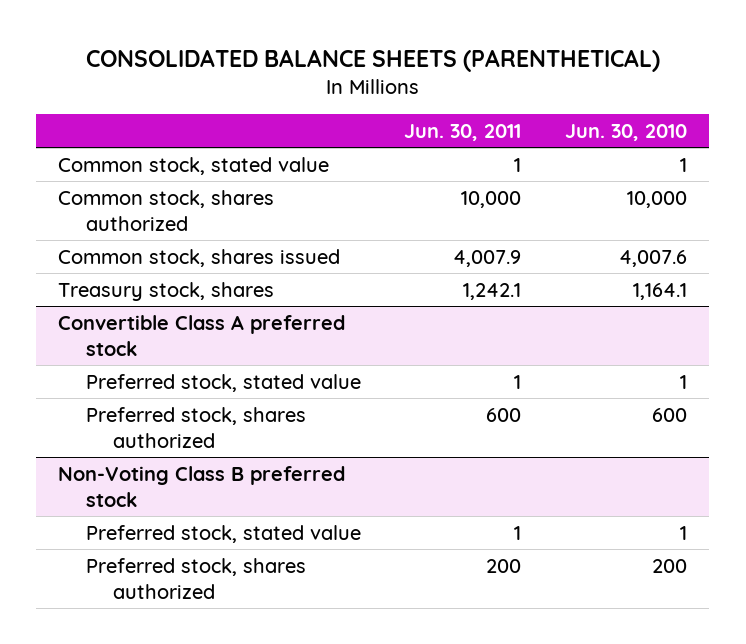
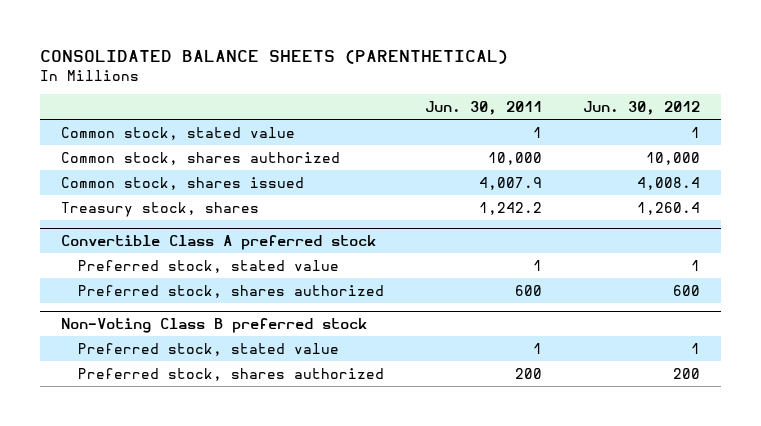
[565,123,688,141] Jun. 30, 2010 -> none
none -> [583,101,701,116] Jun. 30, 2012
[463,282,522,300] 1,242.1 -> [479,201,543,215] 1,242.2

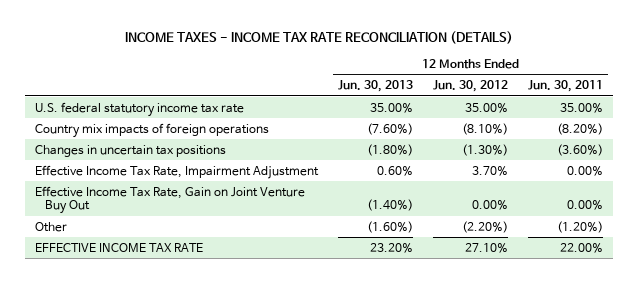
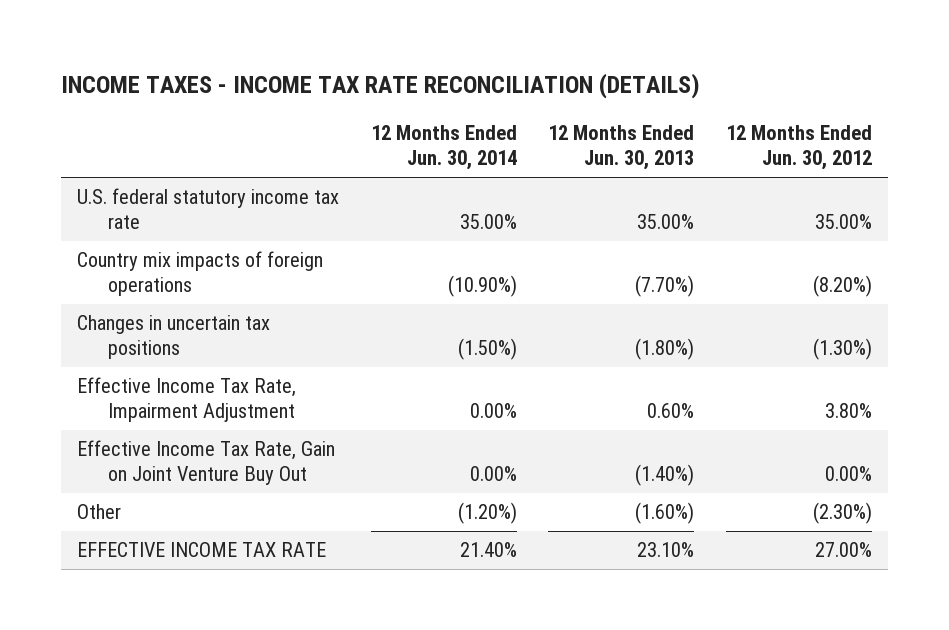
[528,80,604,93] Jun. 30, 2011 -> none
none -> [370,125,517,171] 12 Months Ended Jun. 30, 2014
[367,122,414,135] (7.60%) -> [635,275,695,298] (7.70%)
[462,122,509,135] (8.10%) -> [813,275,873,298] (8.20%)
[472,165,509,176] 3.70% -> [825,403,873,419] 3.80%
[462,220,509,233] (2.20%) -> [813,502,873,525] (2.30%)
[370,242,414,253] 23.20% -> [637,542,695,558] 23.10%
[465,242,509,253] 27.10% -> [815,542,873,558] 27.00%

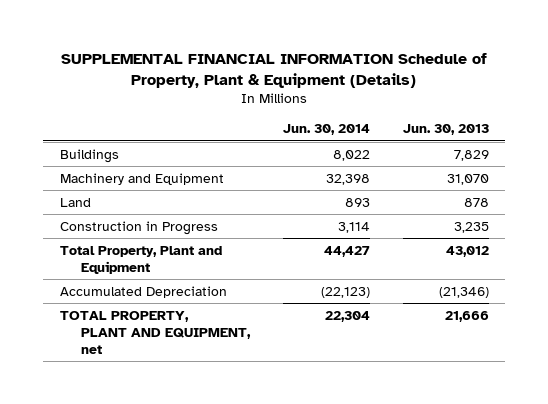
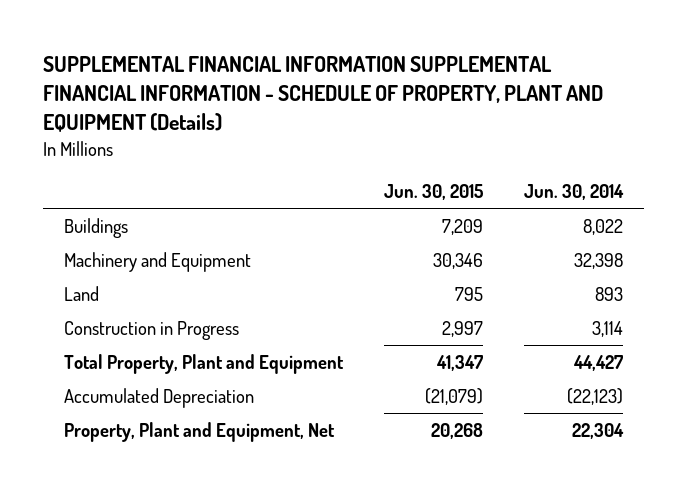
[61,53,488,89] SUPPLEMENTAL FINANCIAL INFORMATION Schedule of Property, Plant & Equipment (Details) -> [43,56,604,133] SUPPLEMENTAL FINANCIAL INFORMATION SUPPLEMENTAL FINANCIAL INFORMATION - SCHEDULE OF PROPERTY, PLANT AND EQUIPMENT (Details)
[402,124,489,136] Jun. 30, 2013 -> none
none -> [384,183,484,200] Jun. 30, 2015
[59,310,251,354] TOTAL PROPERTY, PLANT AND EQUIPMENT, net -> [63,421,335,442] Property, Plant and Equipment, Net

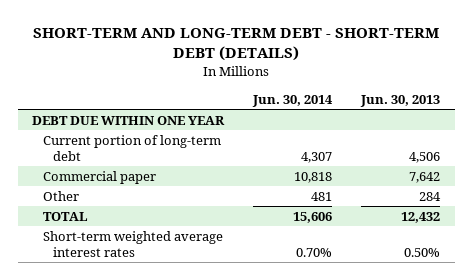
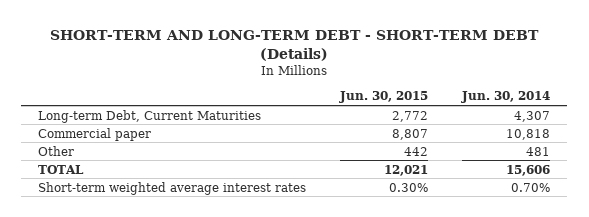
[33,28,440,62] SHORT-TERM AND LONG-TERM DEBT - SHORT-TERM DEBT (DETAILS) -> [50,29,540,61] SHORT-TERM AND LONG-TERM DEBT - SHORT-TERM DEBT (Details)
[360,94,441,107] Jun. 30, 2013 -> none
none -> [339,91,429,104] Jun. 30, 2015
[32,115,226,125] DEBT DUE WITHIN ONE YEAR -> none
[42,134,221,161] Current portion of long-term debt -> [38,109,262,123] Long-term Debt, Current Maturities

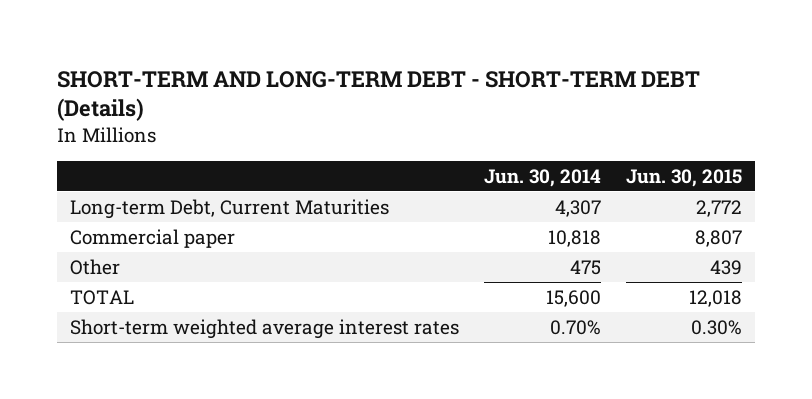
[404,146,429,156] 442 -> [710,259,743,275] 439
[526,146,551,156] 481 -> [569,259,601,275] 475
[384,164,429,176] 12,021 -> [689,289,743,307] 12,018
[506,164,551,176] 15,606 -> [545,289,601,307] 15,600

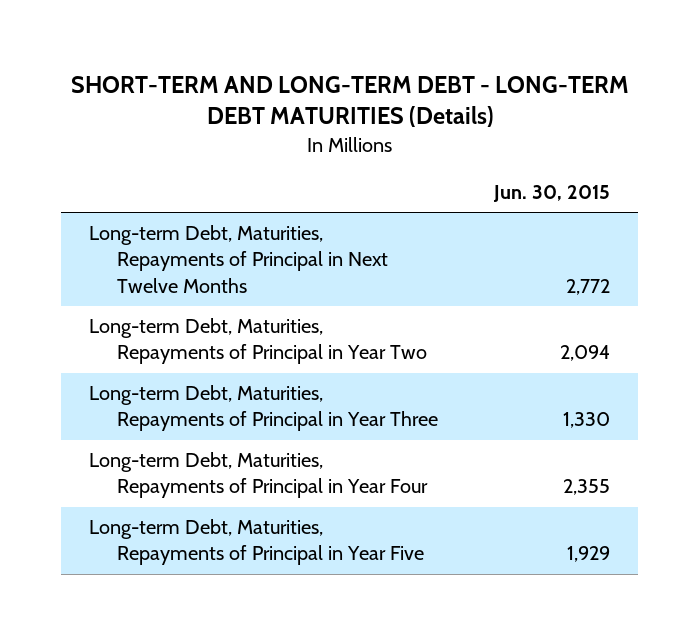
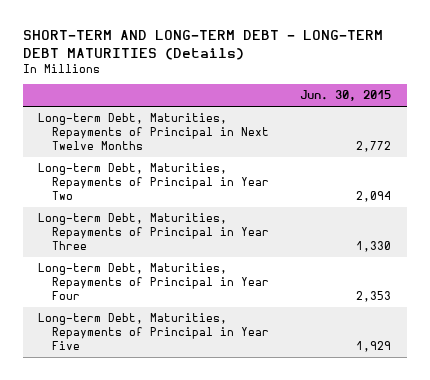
[562,479,610,496] 2,355 -> [356,291,392,303] 2,353

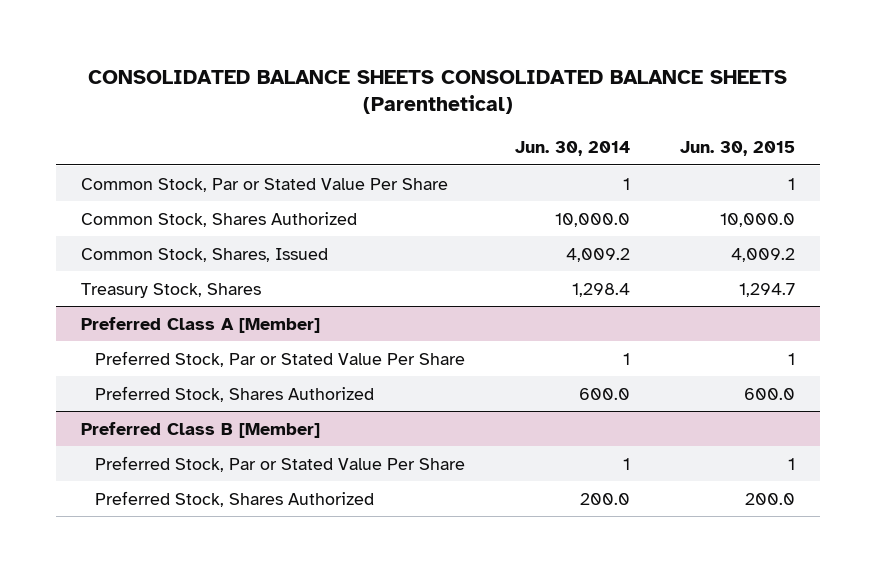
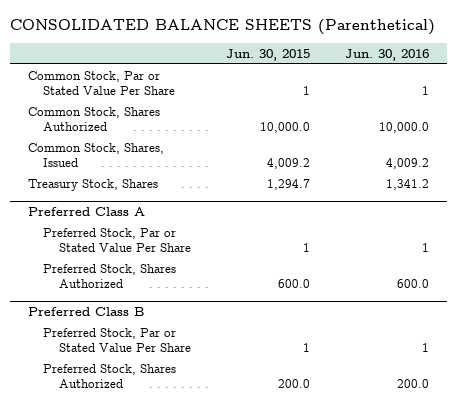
[87,69,787,115] CONSOLIDATED BALANCE SHEETS CONSOLIDATED BALANCE SHEETS (Parenthetical) -> [10,19,436,36] CONSOLIDATED BALANCE SHEETS (Parenthetical)
[514,140,630,156] Jun. 30, 2014 -> none
none -> [345,48,430,61] Jun. 30, 2016
[81,316,321,333] Preferred Class A [Member] -> [27,207,145,217] Preferred Class A
[81,421,321,438] Preferred Class B [Member] -> [27,307,144,317] Preferred Class B

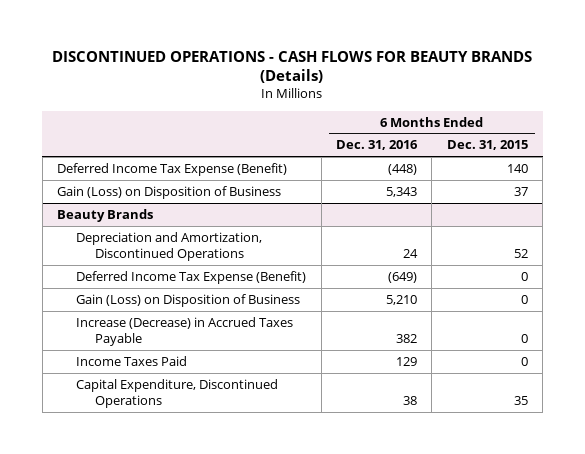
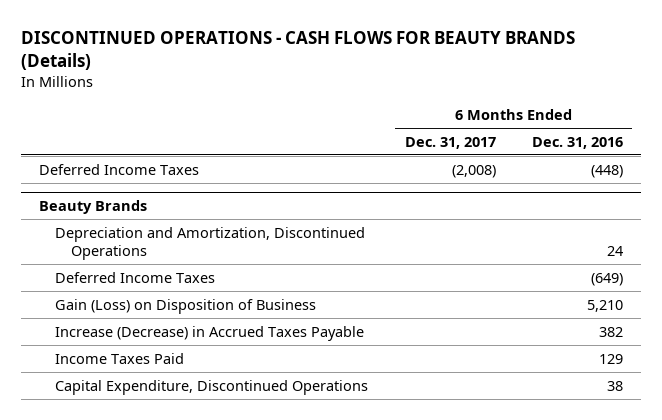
[446,140,528,151] Dec. 31, 2015 -> none
none -> [404,136,496,149] Dec. 31, 2017
[57,185,282,199] Gain (Loss) on Disposition of Business -> none
[57,162,288,176] Deferred Income Tax Expense (Benefit) -> [39,163,200,175] Deferred Income Taxes
[76,270,307,284] Deferred Income Tax Expense (Benefit) -> [55,271,216,283] Deferred Income Taxes

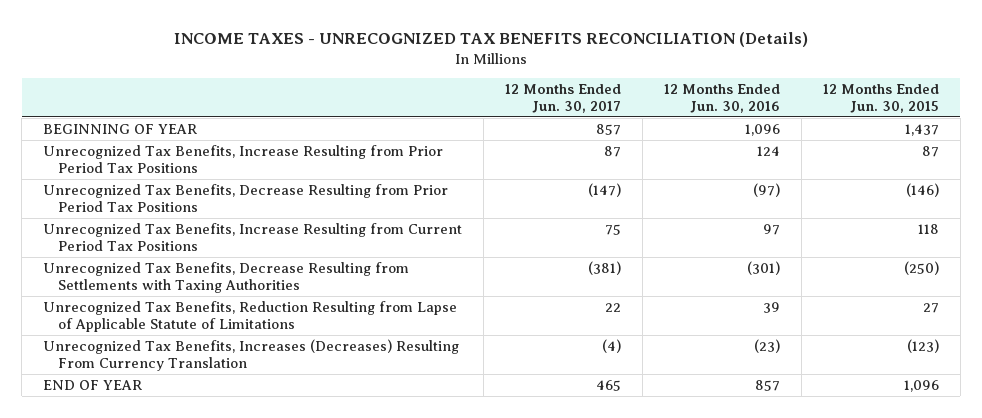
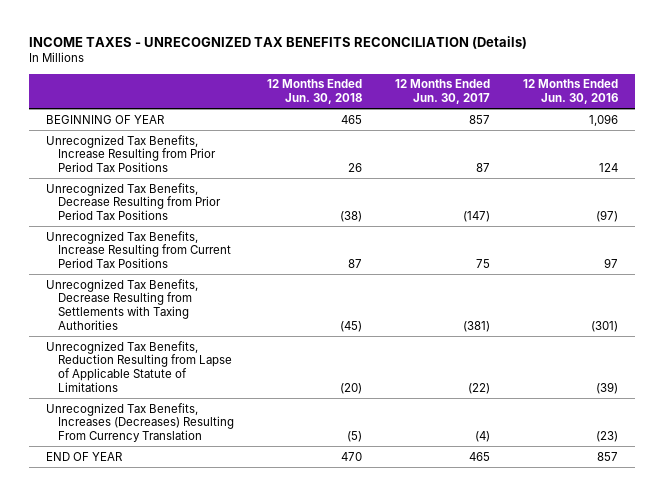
[822,83,939,113] 12 Months Ended Jun. 30, 2015 -> none
none -> [266,79,362,105] 12 Months Ended Jun. 30, 2018
[605,302,622,312] 22 -> [468,382,491,394] (22)
[762,301,780,313] 39 -> [596,381,619,394] (39)

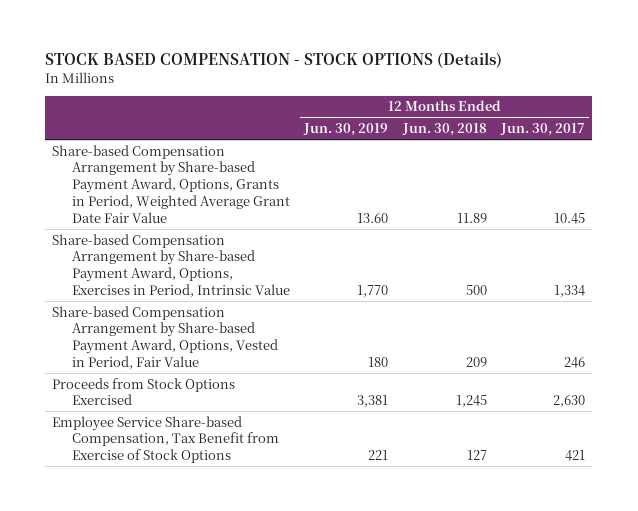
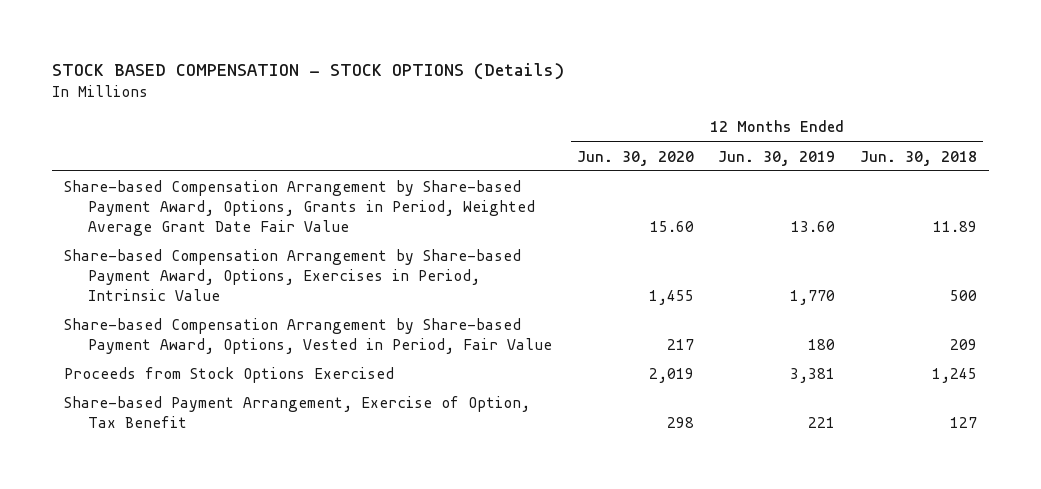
[500,123,586,137] Jun. 30, 2017 -> none
none -> [576,150,694,166] Jun. 30, 2020
[52,415,279,464] Employee Service Share-based Compensation, Tax Benefit from Exercise of Stock Options -> [64,396,531,428] Share-based Payment Arrangement, Exercise of Option, Tax Benefit

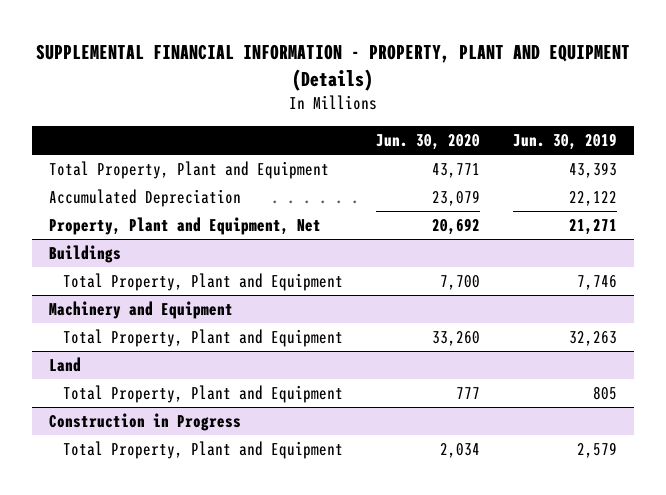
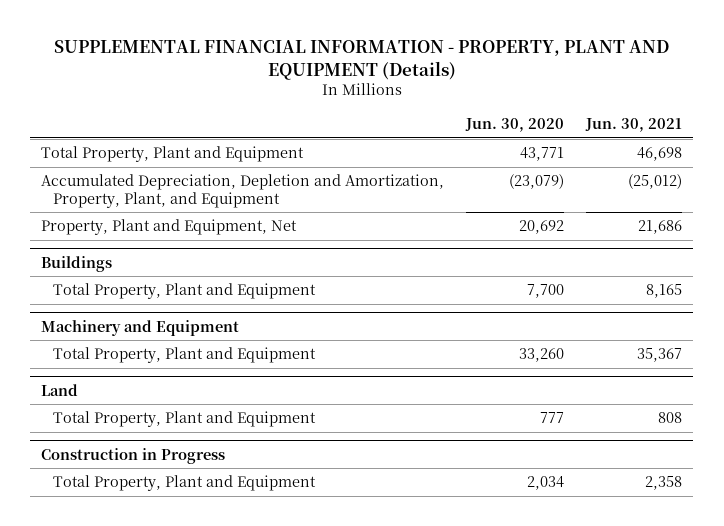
[512,133,617,151] Jun. 30, 2019 -> none
none -> [585,118,683,133] Jun. 30, 2021
[48,189,241,208] Accumulated Depreciation -> [41,174,445,208] Accumulated Depreciation, Depletion and Amortization, Property, Plant, and Equipment
[431,190,480,207] 23,079 -> [509,174,565,190] (23,079)

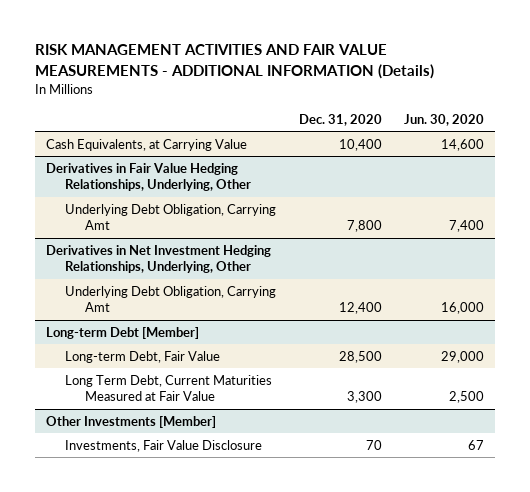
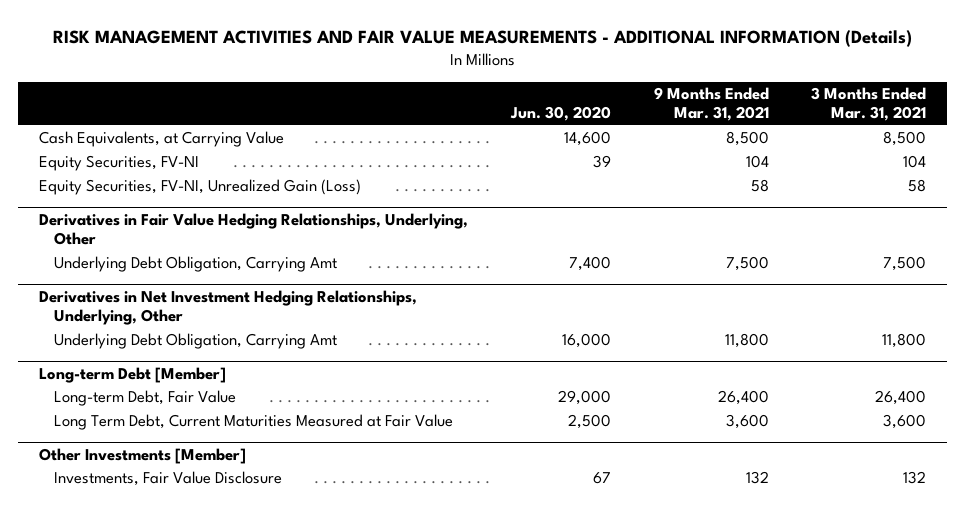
[298,113,382,126] Dec. 31, 2020 -> none
none -> [653,86,769,122] 9 Months Ended Mar. 31, 2021
none -> [811,86,927,122] 3 Months Ended Mar. 31, 2021
none -> [39,155,200,172] Equity Securities, FV-NI
none -> [39,179,362,196] Equity Securities, FV-NI, Unrealized Gain (Loss)

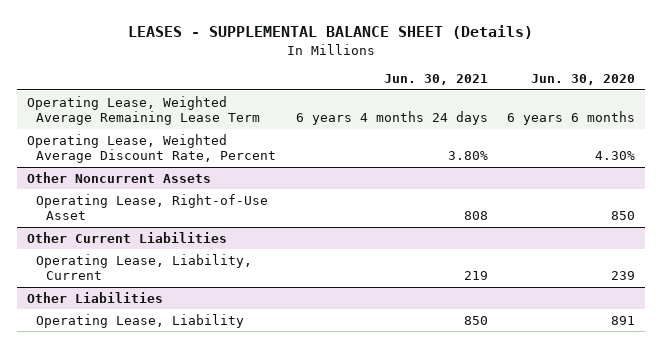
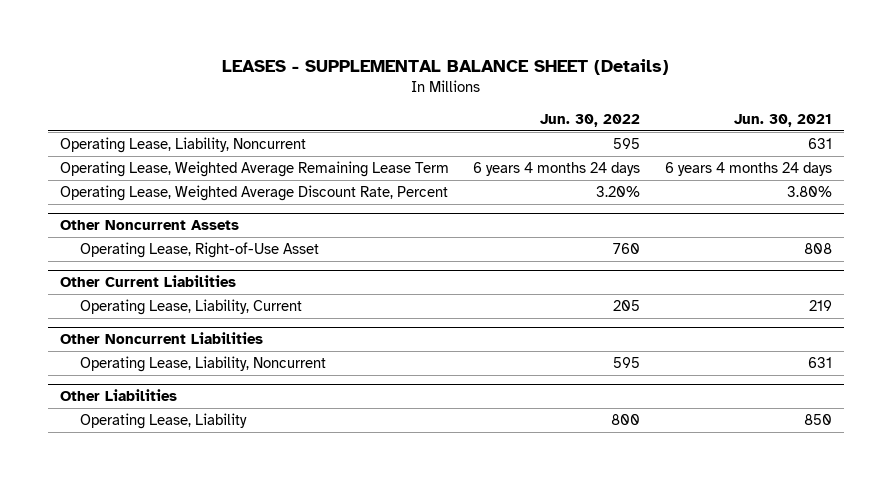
[531,74,636,86] Jun. 30, 2020 -> none
none -> [540,113,641,127] Jun. 30, 2022
none -> [60,136,307,153] Operating Lease, Liability, Noncurrent
none -> [60,332,264,345] Other Noncurrent Liabilities
none -> [80,355,327,372] Operating Lease, Liability, Noncurrent

